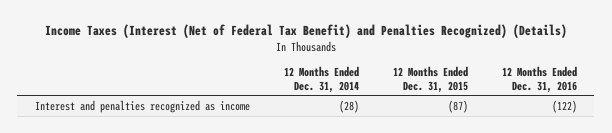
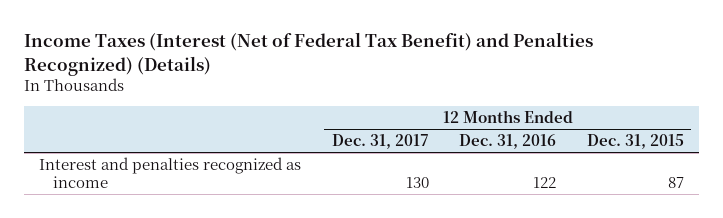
[283,66,359,93] 12 Months Ended Dec. 31, 2014 -> none
none -> [331,134,429,150] Dec. 31, 2017
[447,99,468,113] (87) -> [667,176,684,188] 87
[552,99,578,113] (122) -> [533,176,557,188] 122

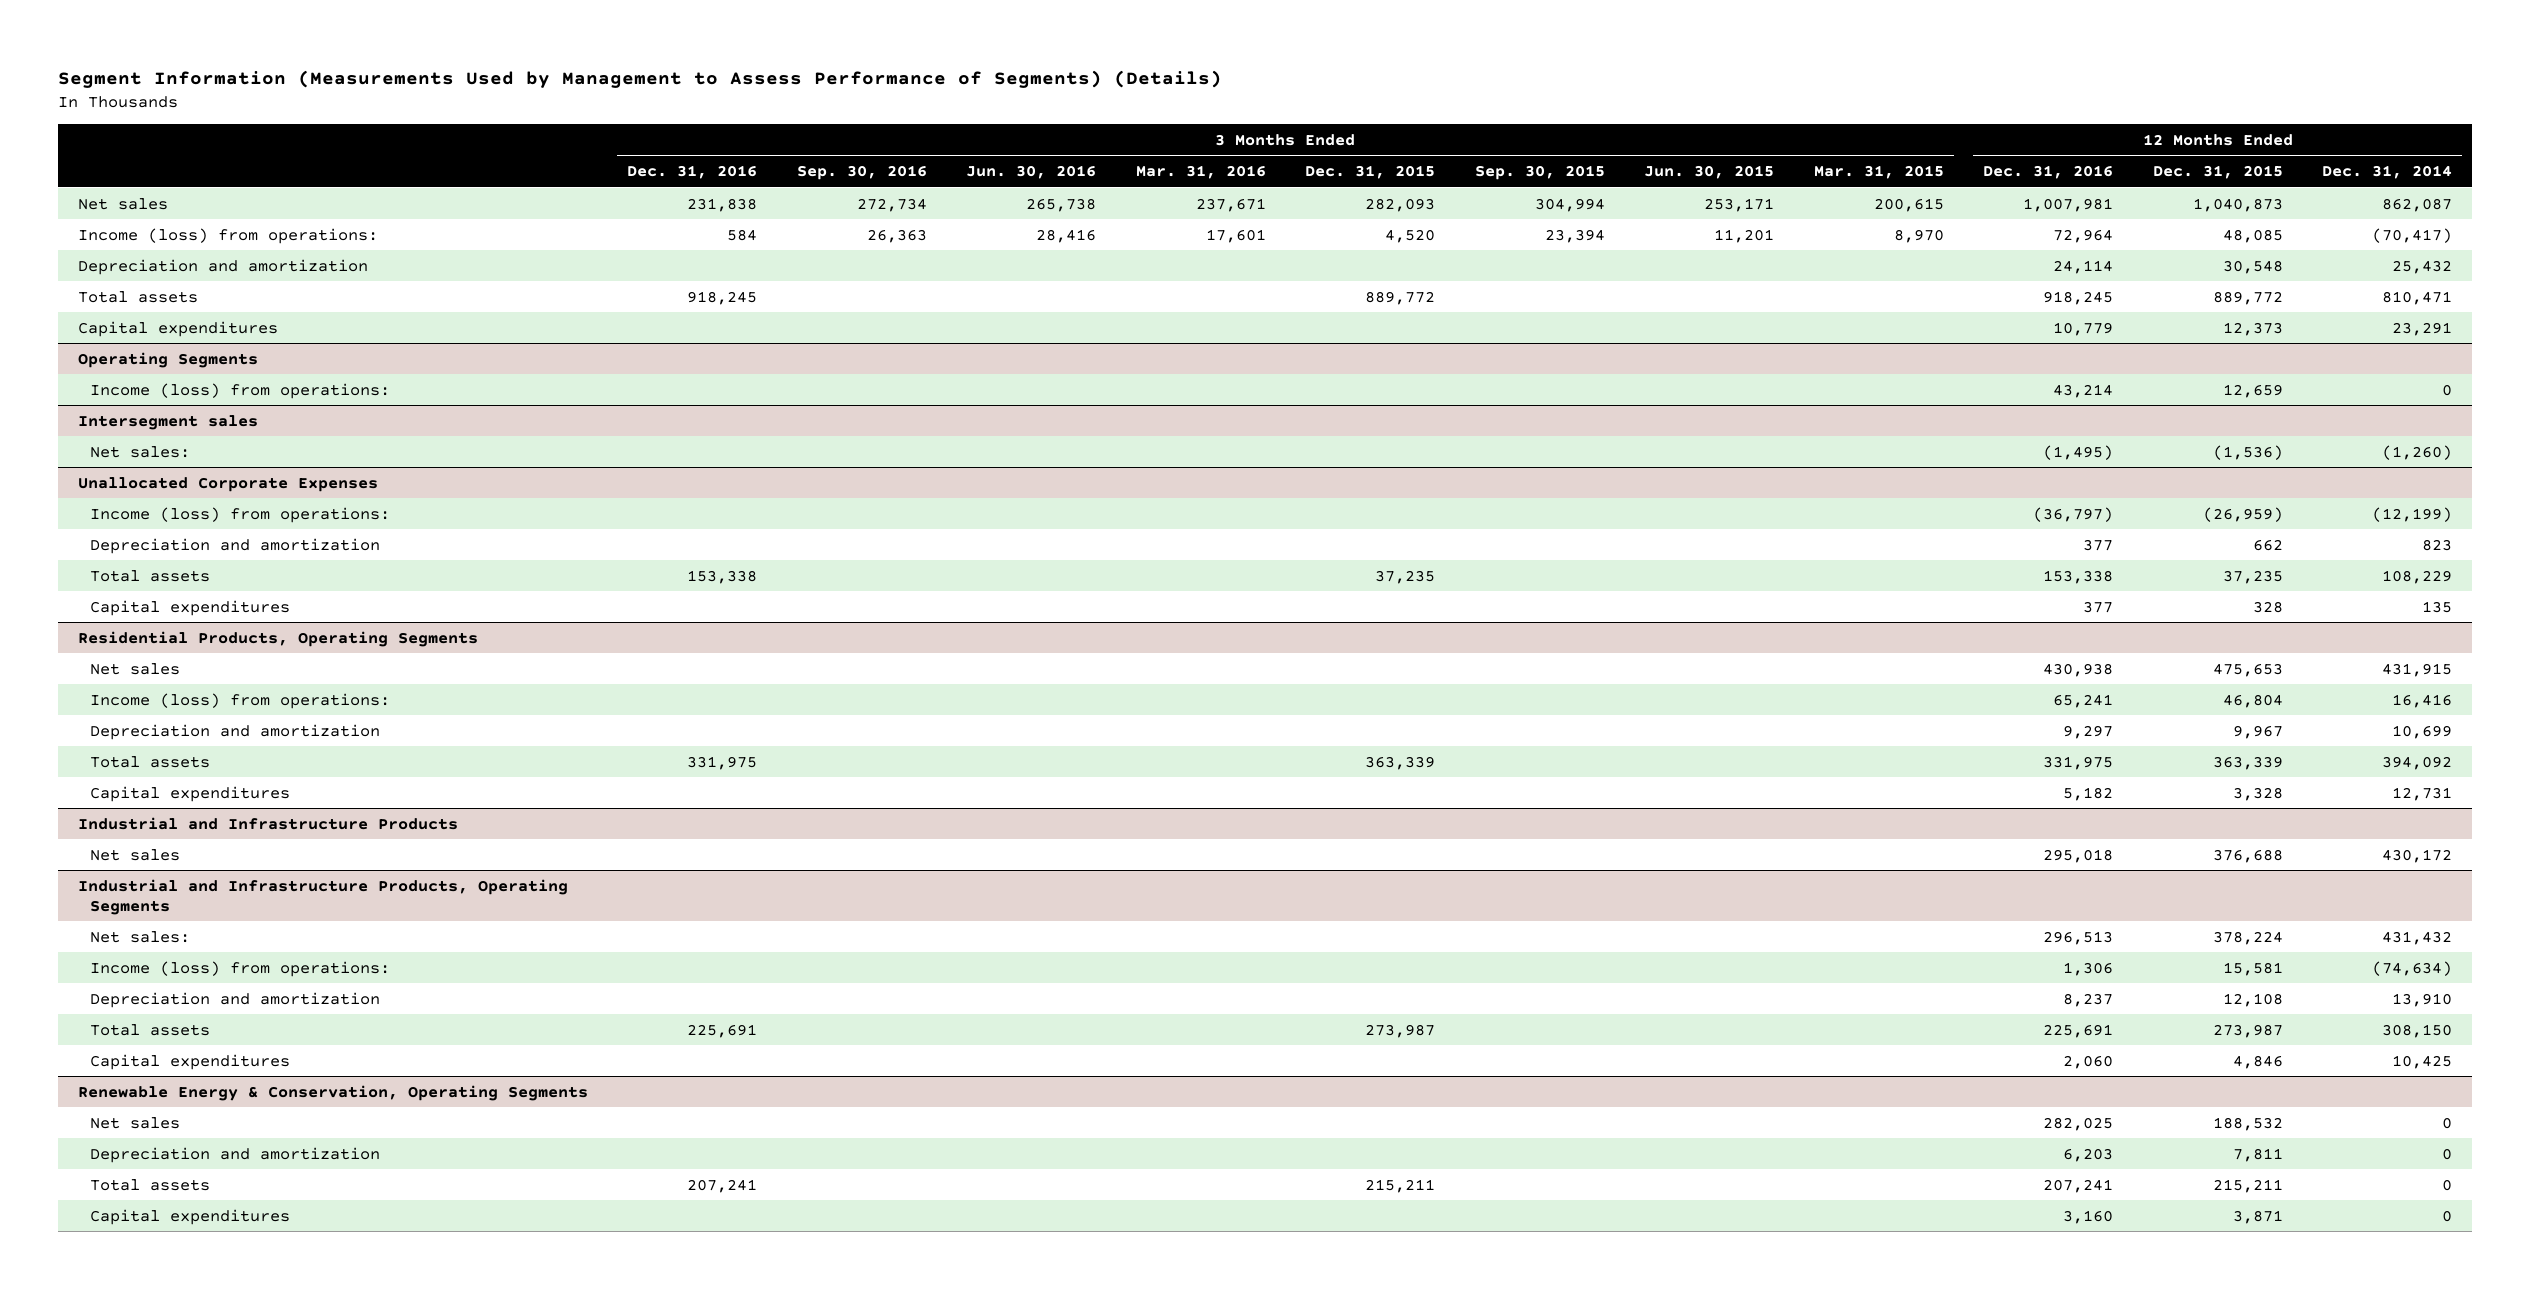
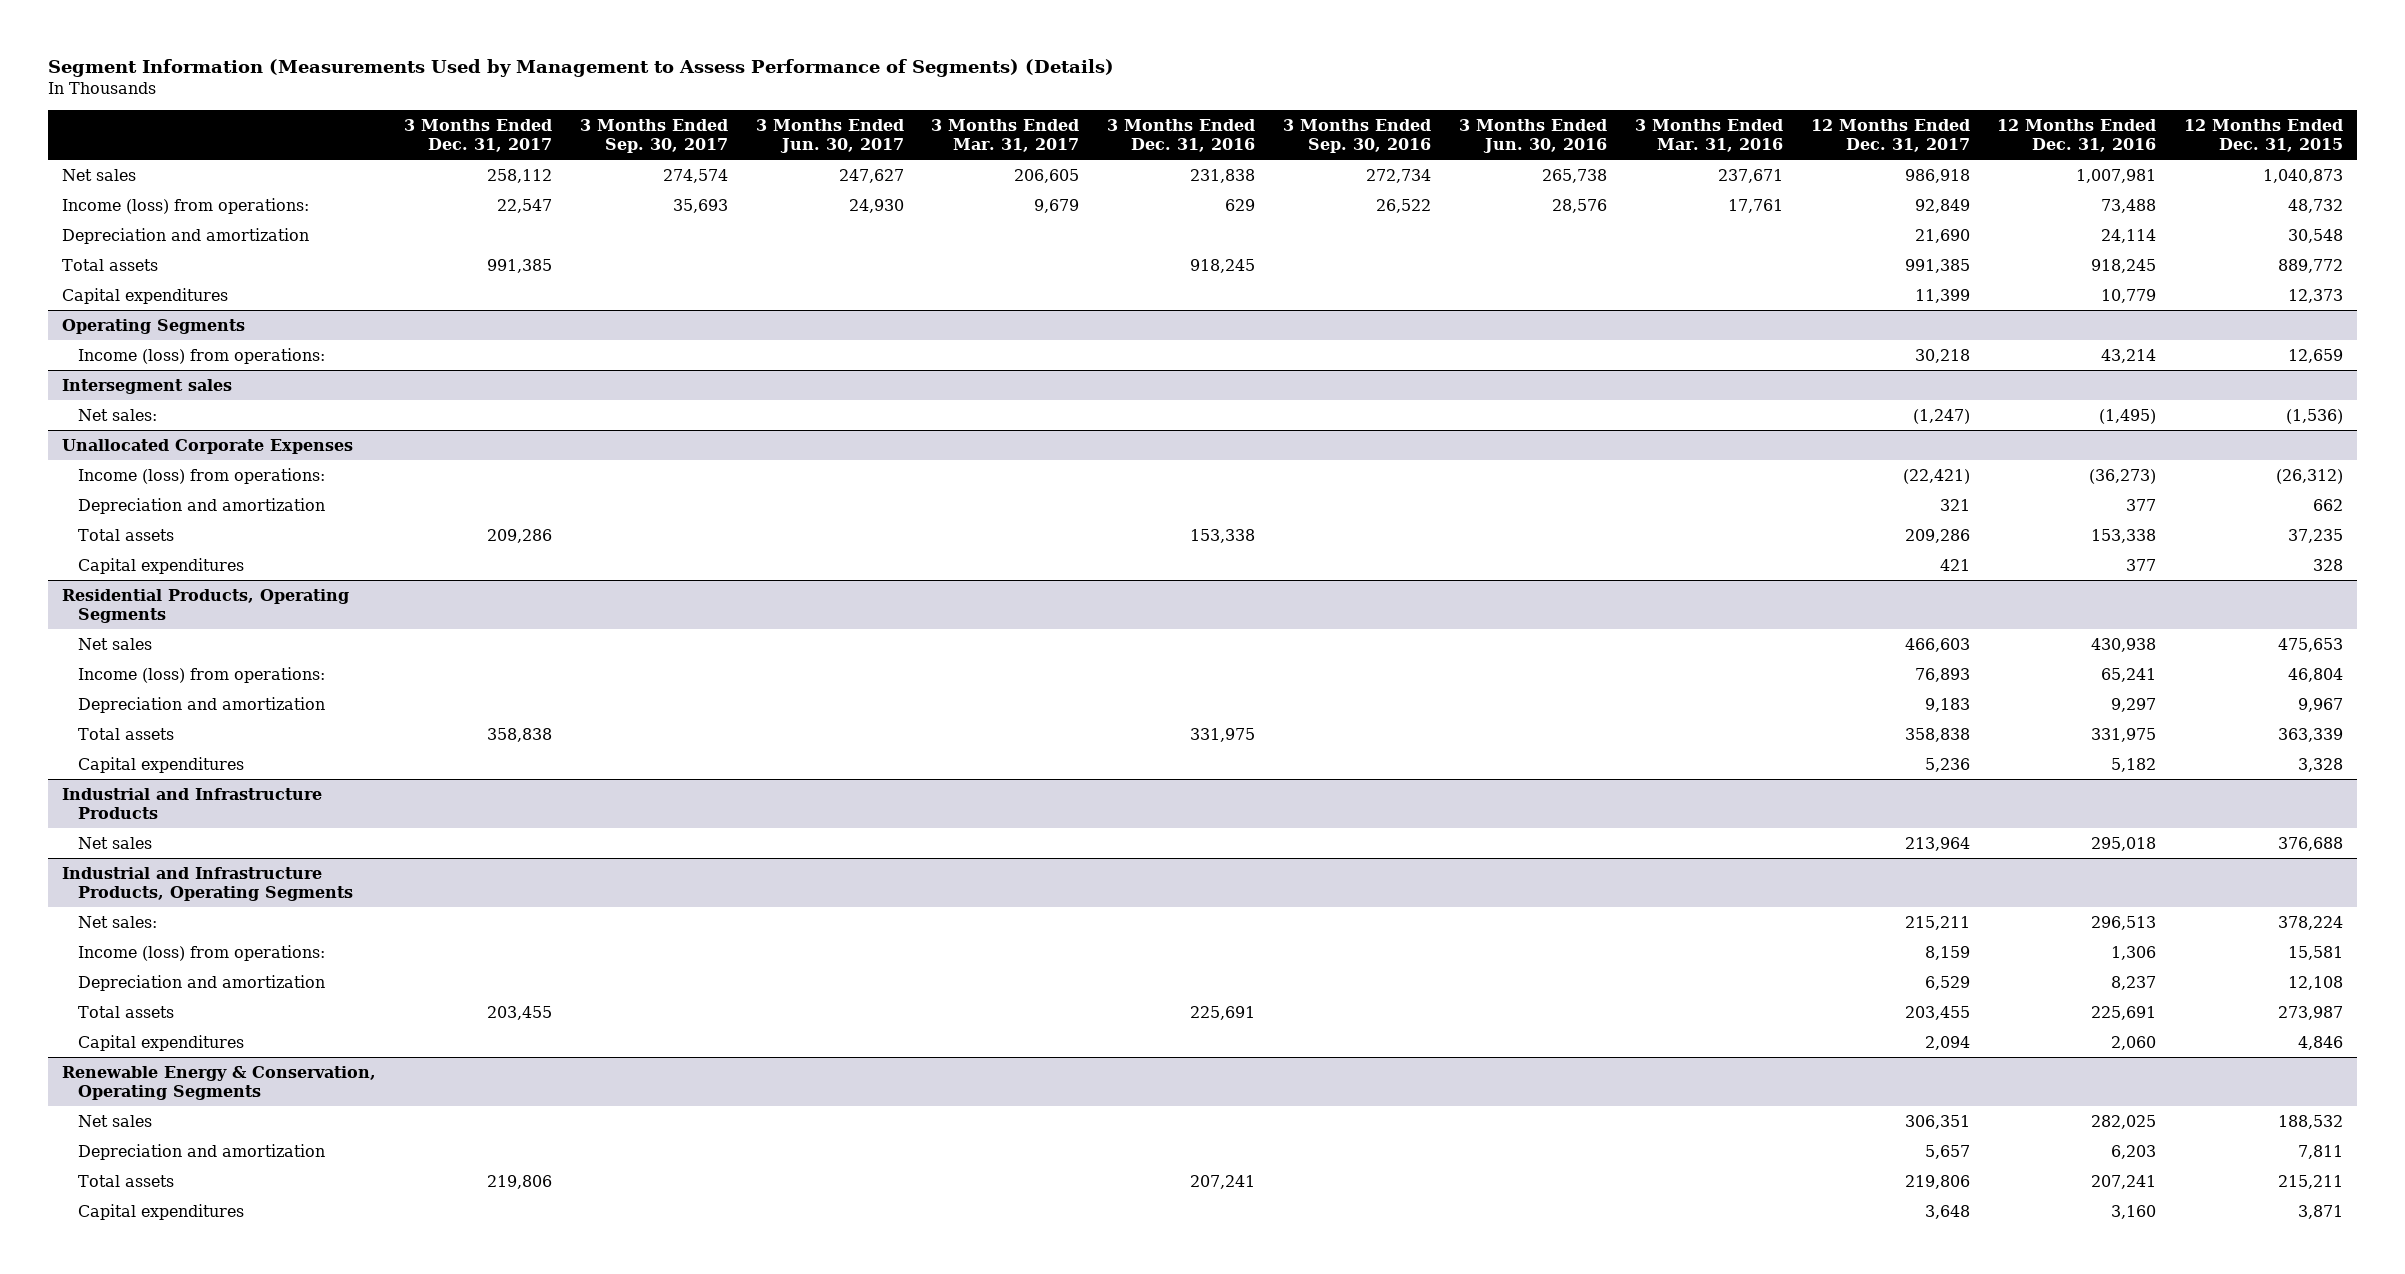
[1305,165,1436,180] Dec. 31, 2015 -> none
[1474,165,1605,181] Sep. 30, 2015 -> none
[1644,165,1775,180] Jun. 30, 2015 -> none
[1813,165,1944,180] Mar. 31, 2015 -> none
[2322,165,2453,180] Dec. 31, 2014 -> none
none -> [404,118,553,152] 3 Months Ended Dec. 31, 2017
none -> [579,118,728,153] 3 Months Ended Sep. 30, 2017
none -> [755,118,904,153] 3 Months Ended Jun. 30, 2017
none -> [931,118,1080,152] 3 Months Ended Mar. 31, 2017
none -> [1810,118,1970,152] 12 Months Ended Dec. 31, 2017
[727,228,758,241] 584 -> [1225,198,1256,211] 629
[866,228,927,243] 26,363 -> [1376,198,1432,213] 26,522
[1036,228,1097,243] 28,416 -> [1551,198,1607,213] 28,576
[1205,228,1266,243] 17,601 -> [1727,198,1783,213] 17,761
[2053,228,2114,243] 72,964 -> [2101,198,2157,213] 73,488
[2222,228,2283,243] 48,085 -> [2288,198,2344,213] 48,732
[2033,506,2114,522] (36,797) -> [2089,468,2157,484] (36,273)
[2202,506,2283,522] (26,959) -> [2276,468,2344,484] (26,312)

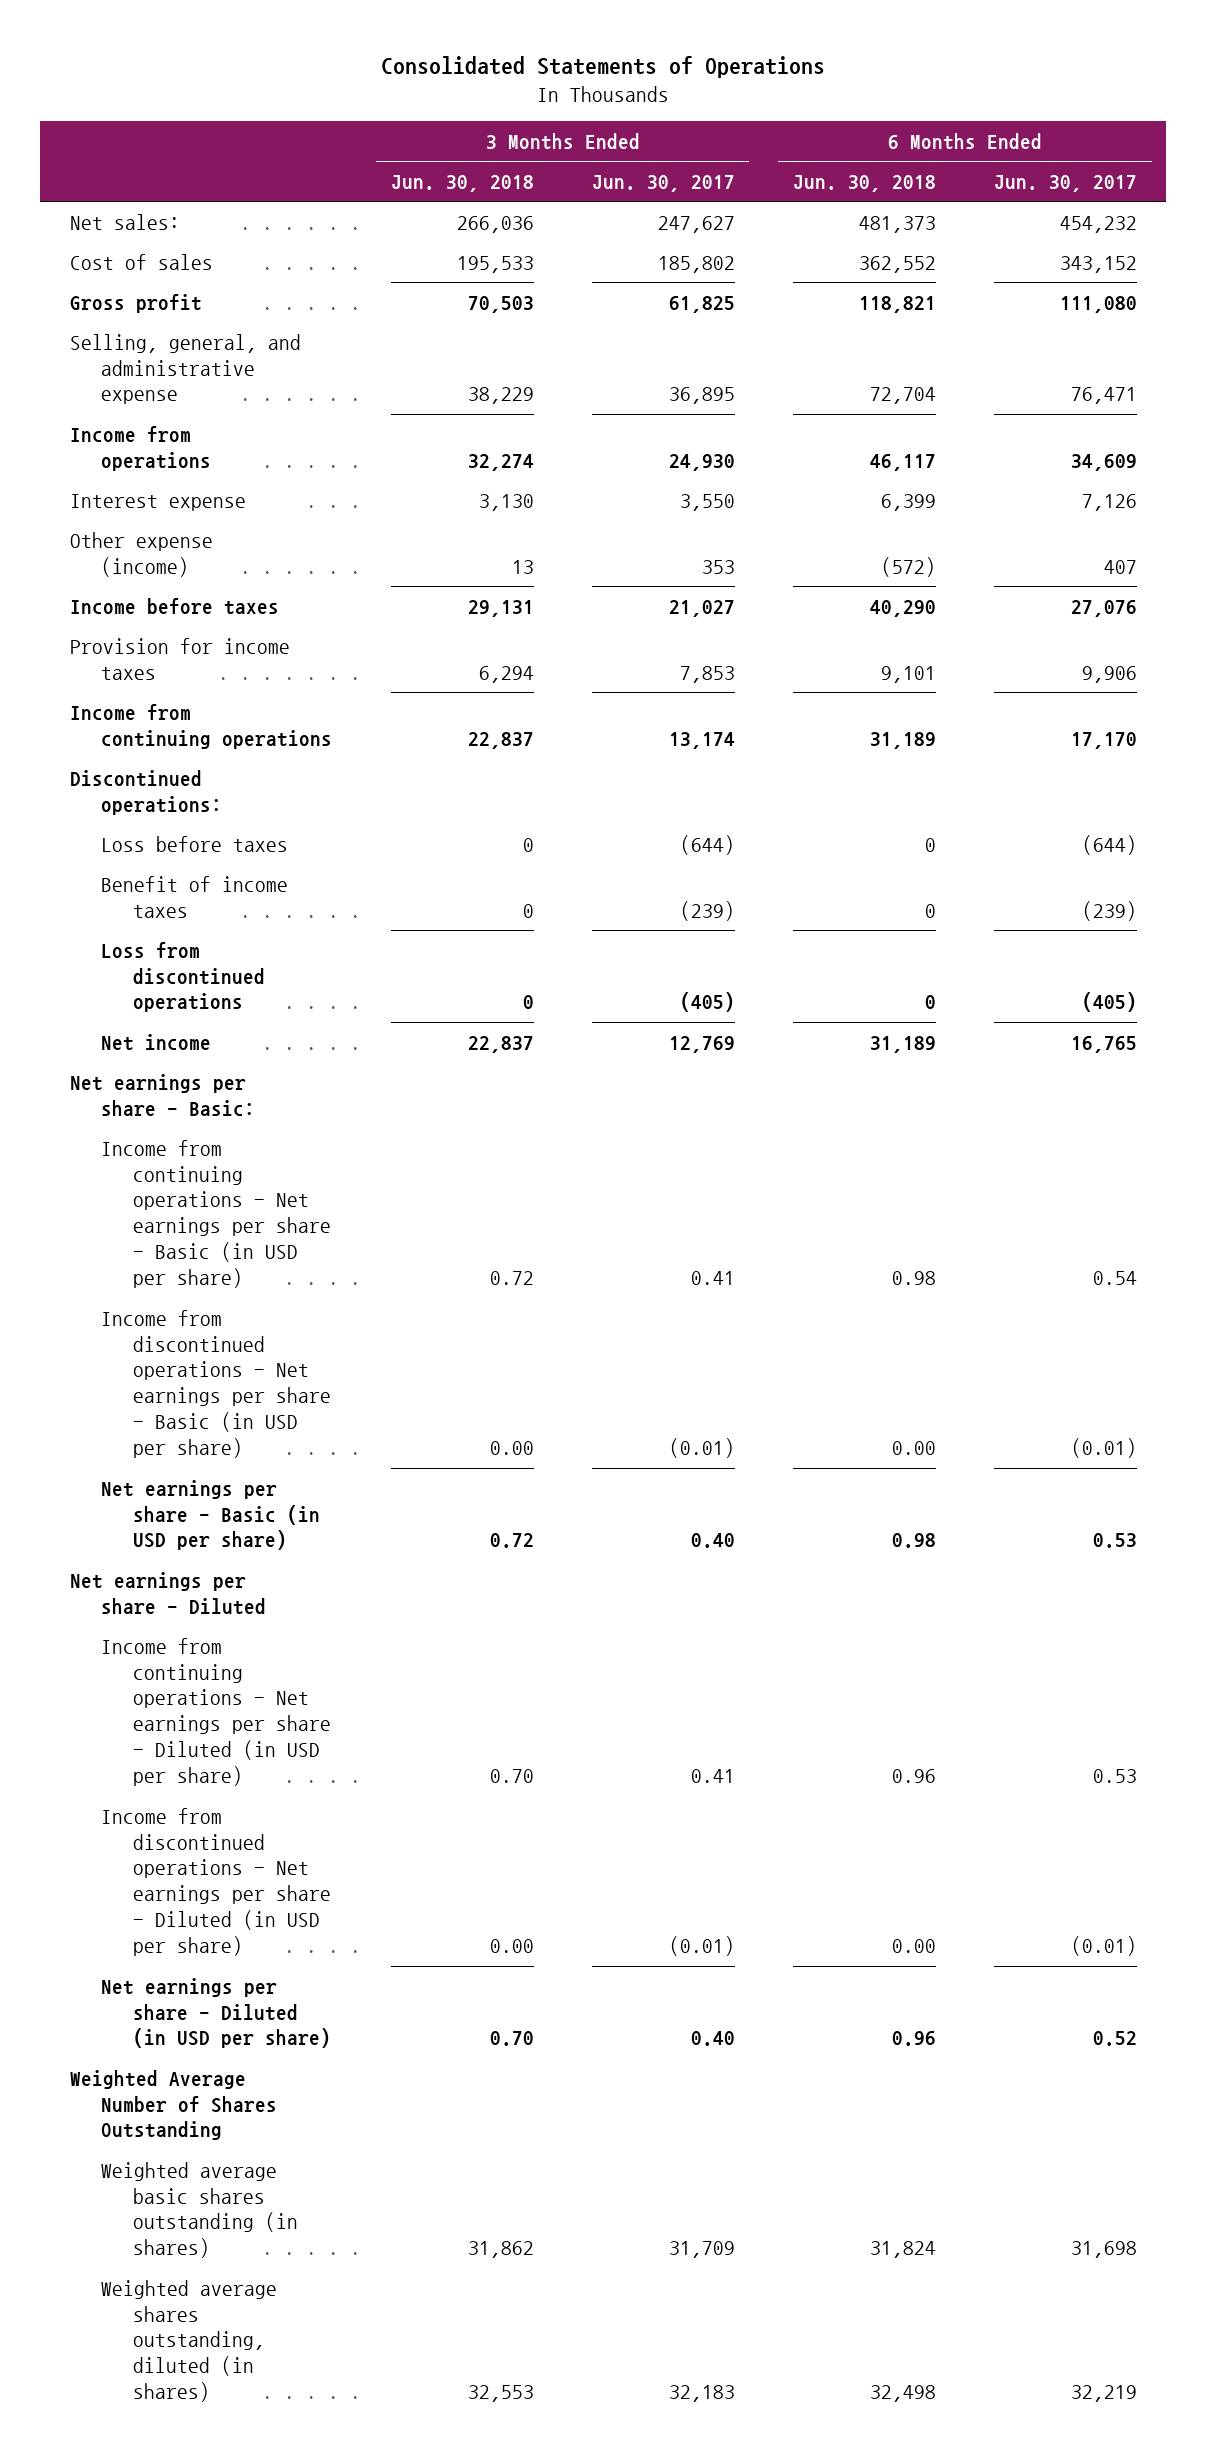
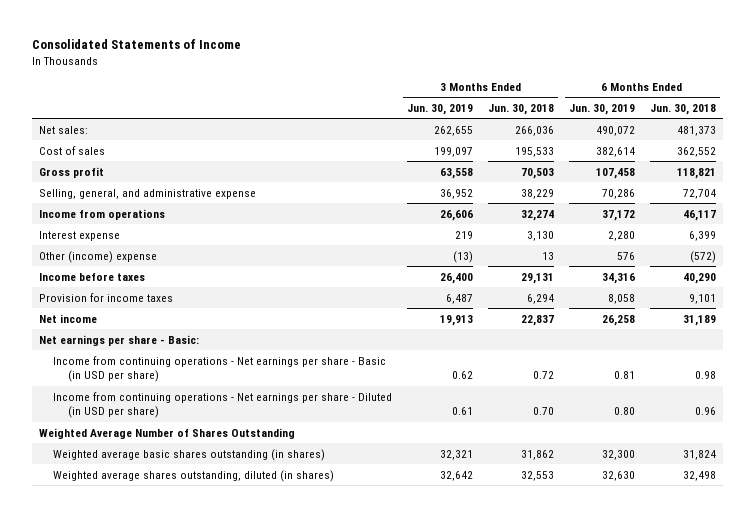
[381,55,826,78] Consolidated Statements of Operations -> [31,39,241,50] Consolidated Statements of Income
[591,175,735,193] Jun. 30, 2017 -> none
[994,175,1138,193] Jun. 30, 2017 -> none
none -> [407,103,474,115] Jun. 30, 2019
none -> [568,103,635,115] Jun. 30, 2019
[69,531,213,577] Other expense (income) -> [39,250,158,263] Other (income) expense
[69,703,333,749] Income from continuing operations -> none
[69,769,223,815] Discontinued operations: -> none
[101,835,289,852] Loss before taxes -> none
[101,875,289,918] Benefit of income taxes -> none
[101,941,266,1013] Loss from discontinued operations -> none
[101,1309,332,1459] Income from discontinued operations - Net earnings per share - Basic (in USD per share) -> none
[101,1479,321,1551] Net earnings per share - Basic (in USD per share) -> none
[69,1571,267,1615] Net earnings per share - Diluted -> none
[101,1807,332,1957] Income from discontinued operations - Net earnings per share - Diluted (in USD per share) -> none
[101,1977,332,2049] Net earnings per share - Diluted (in USD per share) -> none

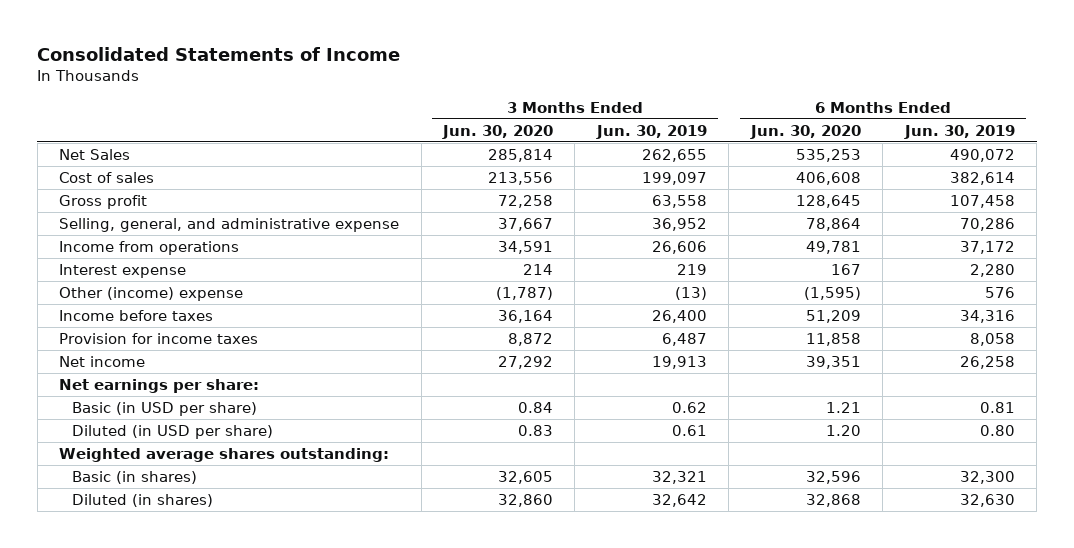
[488,103,555,115] Jun. 30, 2018 -> none
[649,103,716,115] Jun. 30, 2018 -> none
none -> [441,124,553,139] Jun. 30, 2020
none -> [749,124,861,139] Jun. 30, 2020
[39,125,89,134] Net sales: -> [59,148,131,160] Net Sales
[39,334,200,346] Net earnings per share - Basic: -> [59,378,260,393] Net earnings per share:
[53,355,387,383] Income from continuing operations - Net earnings per share - Basic (in USD per share) -> [71,401,257,416] Basic (in USD per share)
[53,391,393,419] Income from continuing operations - Net earnings per share - Diluted (in USD per share) -> [71,424,273,439] Diluted (in USD per share)
[39,427,296,439] Weighted Average Number of Shares Outstanding -> [59,447,390,462] Weighted average shares outstanding:
[53,448,326,461] Weighted average basic shares outstanding (in shares) -> [71,470,197,484] Basic (in shares)
[53,469,335,482] Weighted average shares outstanding, diluted (in shares) -> [71,493,213,507] Diluted (in shares)

